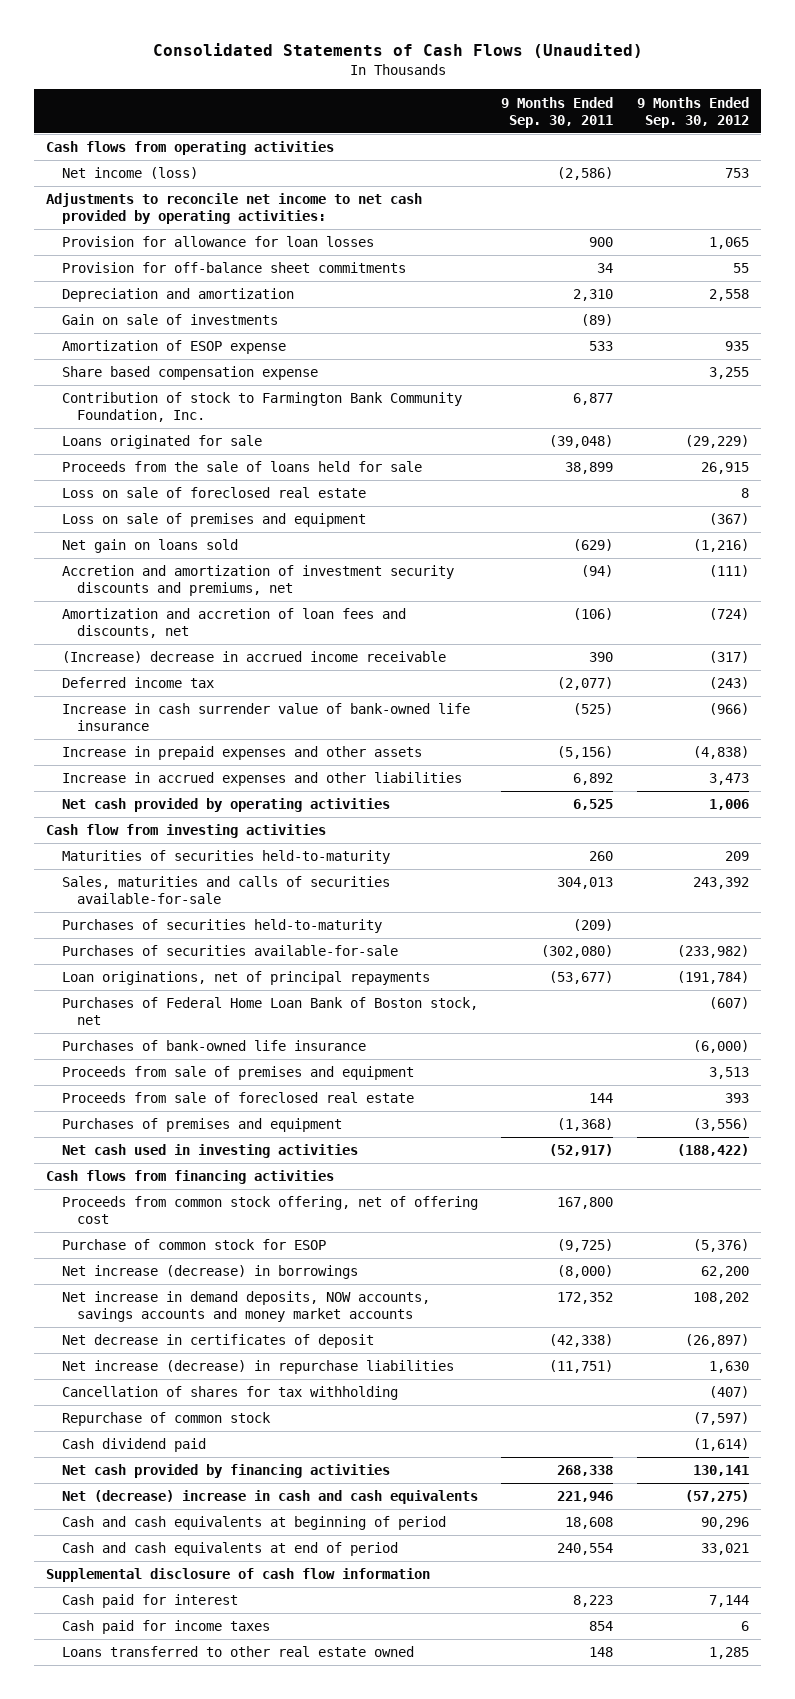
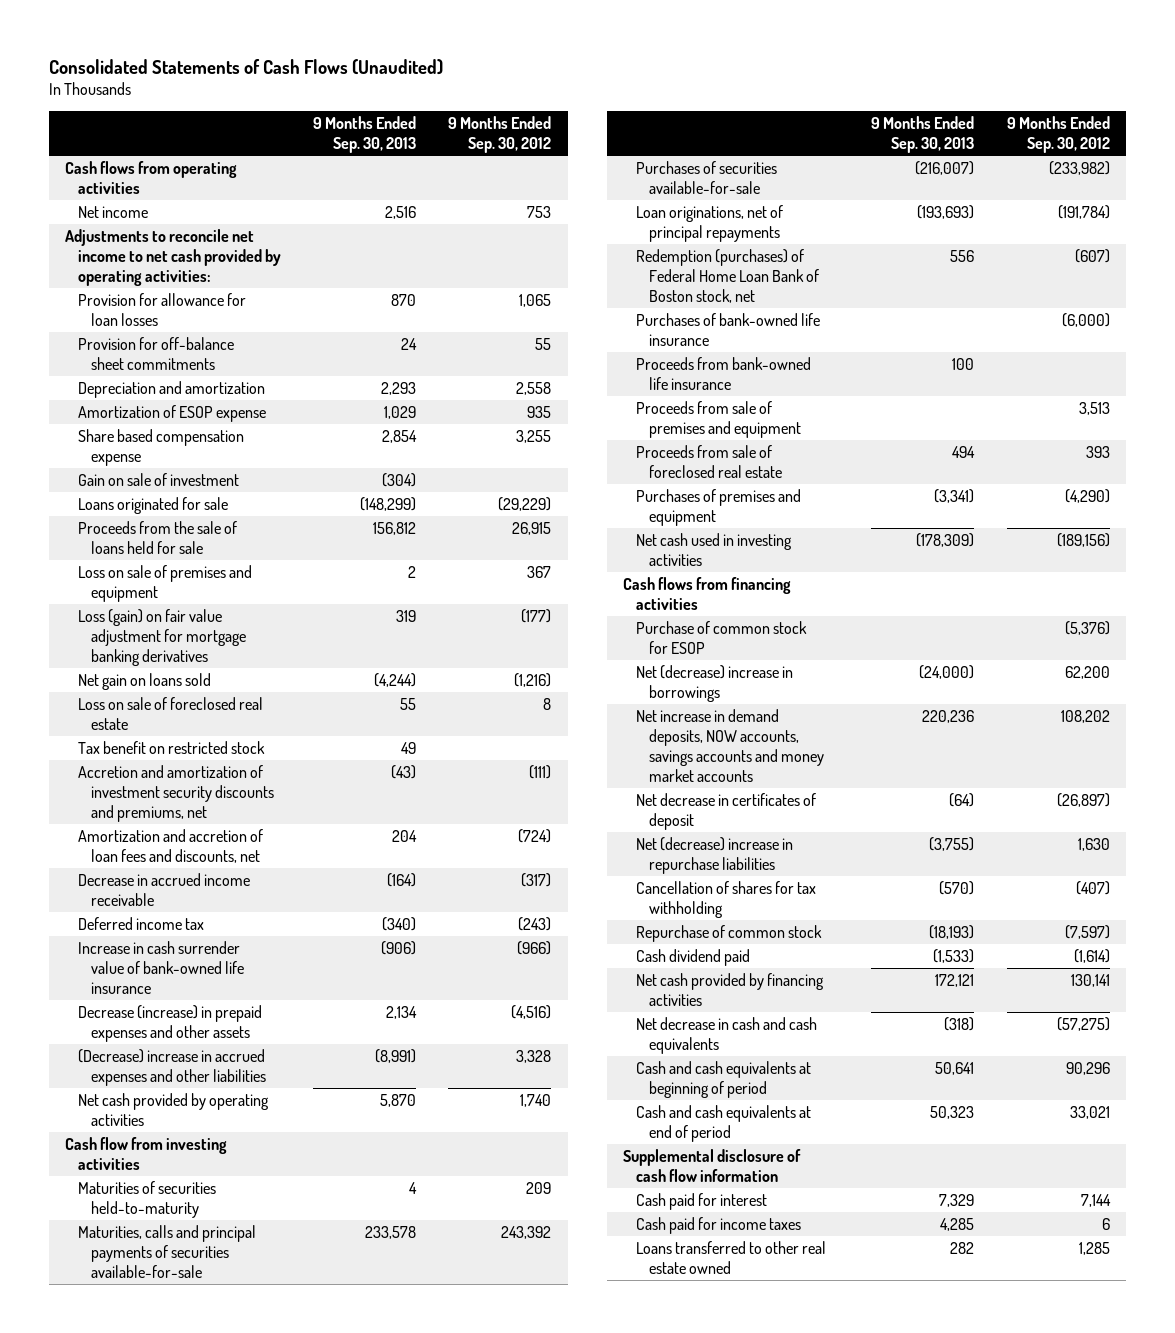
[501,96,614,128] 9 Months Ended Sep. 30, 2011 -> none
none -> [313,115,417,154] 9 Months Ended Sep. 30, 2013
[61,167,198,180] Net income (loss) -> [77,205,148,218] Net income
[61,314,278,326] Gain on sale of investments -> none
[61,392,462,423] Contribution of stock to Farmington Bank Community Foundation, Inc. -> none
none -> [77,472,239,486] Gain on sale of investment
[708,513,749,526] (367) -> [527,565,552,578] 367
none -> [77,608,246,666] Loss (gain) on fair value adjustment for mortgage banking derivatives
[61,487,366,499] Loss on sale of foreclosed real estate -> [77,696,263,730] Loss on sale of foreclosed real estate
none -> [77,740,265,754] Tax benefit on restricted stock
[61,651,446,664] (Increase) decrease in accrued income receivable -> [77,872,250,906] Decrease in accrued income receivable
[61,746,422,761] Increase in prepaid expenses and other assets -> [77,1004,262,1042] Decrease (increase) in prepaid expenses and other assets
[692,746,749,760] (4,838) -> [511,1004,552,1019] (4,516)
[61,772,462,787] Increase in accrued expenses and other liabilities -> [77,1048,266,1086] (Decrease) increase in accrued expenses and other liabilities
[708,773,749,786] 3,473 -> [516,1049,552,1063] 3,328
[708,799,749,811] 1,006 -> [520,1093,552,1107] 1,740
[61,919,382,934] Purchases of securities held-to-maturity -> none
[61,876,390,905] Sales, maturities and calls of securities available-for-sale -> [77,1224,256,1278] Maturities, calls and principal payments of securities available-for-sale
[61,997,478,1026] Purchases of Federal Home Loan Bank of Boston stock, net -> [636,248,819,303] Redemption (purchases) of Federal Home Loan Bank of Boston stock, net
none -> [636,356,812,390] Proceeds from bank-owned life insurance
[692,1118,749,1132] (3,556) -> [1064,488,1110,503] (4,290)
[676,1144,749,1157] (188,422) -> [1056,532,1110,547] (189,156)
[61,1196,478,1225] Proceeds from common stock offering, net of offering cost -> none
[61,1265,358,1280] Net increase (decrease) in borrowings -> [636,664,794,702] Net (decrease) increase in borrowings
[61,1360,454,1375] Net increase (decrease) in repurchase liabilities -> [636,836,794,874] Net (decrease) increase in repurchase liabilities
[61,1490,478,1505] Net (decrease) increase in cash and cash equivalents -> [636,1016,818,1054] Net decrease in cash and cash equivalents

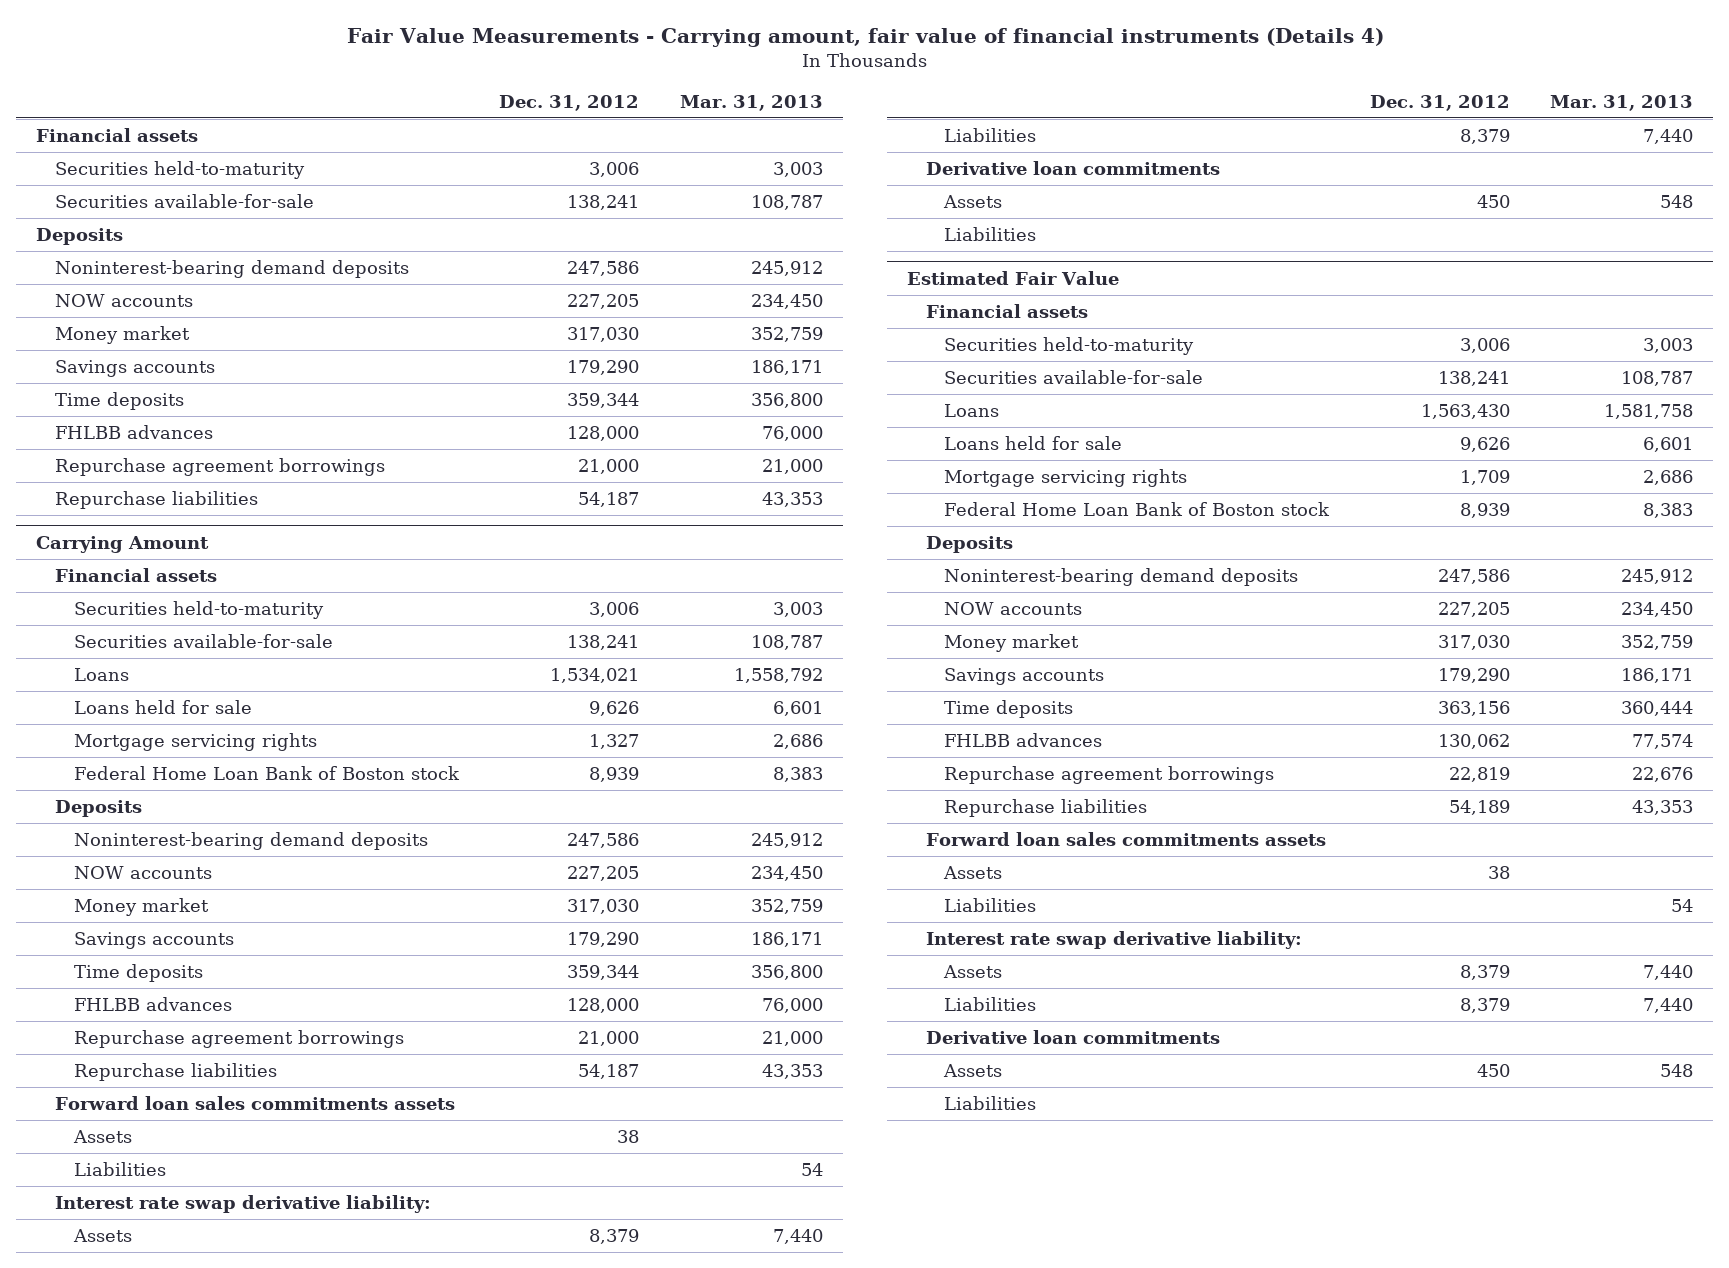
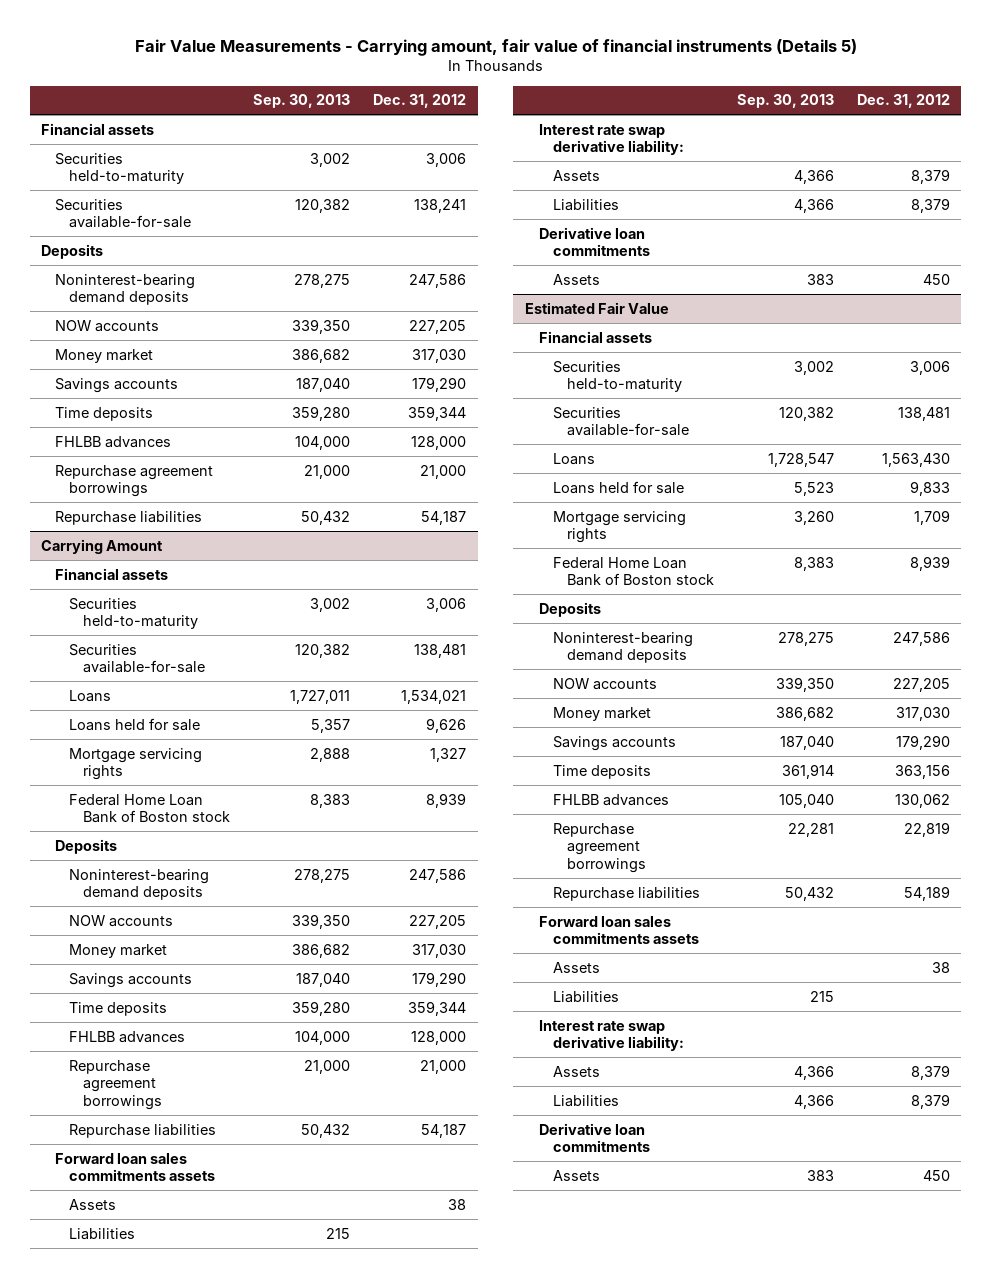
[346,28,1384,48] Fair Value Measurements - Carrying amount, fair value of financial instruments (Details 4) -> [134,38,857,56] Fair Value Measurements - Carrying amount, fair value of financial instruments (Details 5)
[679,94,823,111] Mar. 31, 2013 -> none
none -> [253,94,351,109] Sep. 30, 2013
[567,634,640,650] 138,241 -> [414,643,467,658] 138,481
[944,226,1037,241] Liabilities -> none
[1437,370,1510,386] 138,241 -> [897,406,950,421] 138,481
[1459,436,1510,452] 9,626 -> [909,480,950,496] 9,833
[944,1095,1037,1110] Liabilities -> none

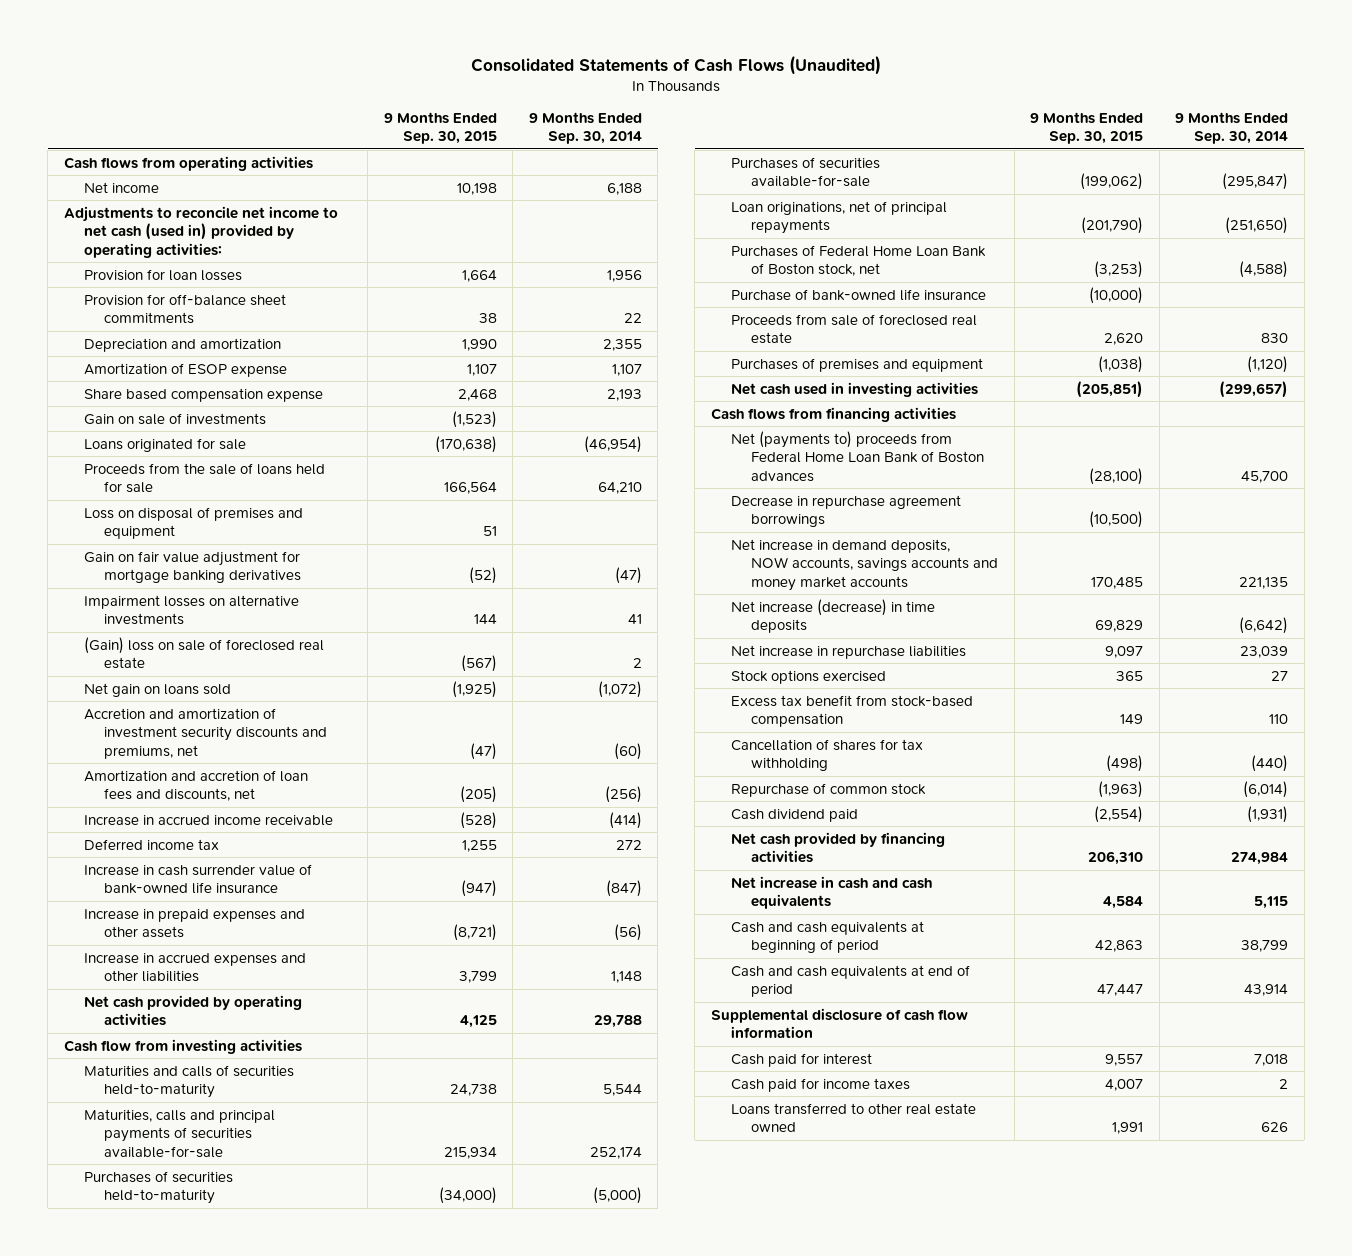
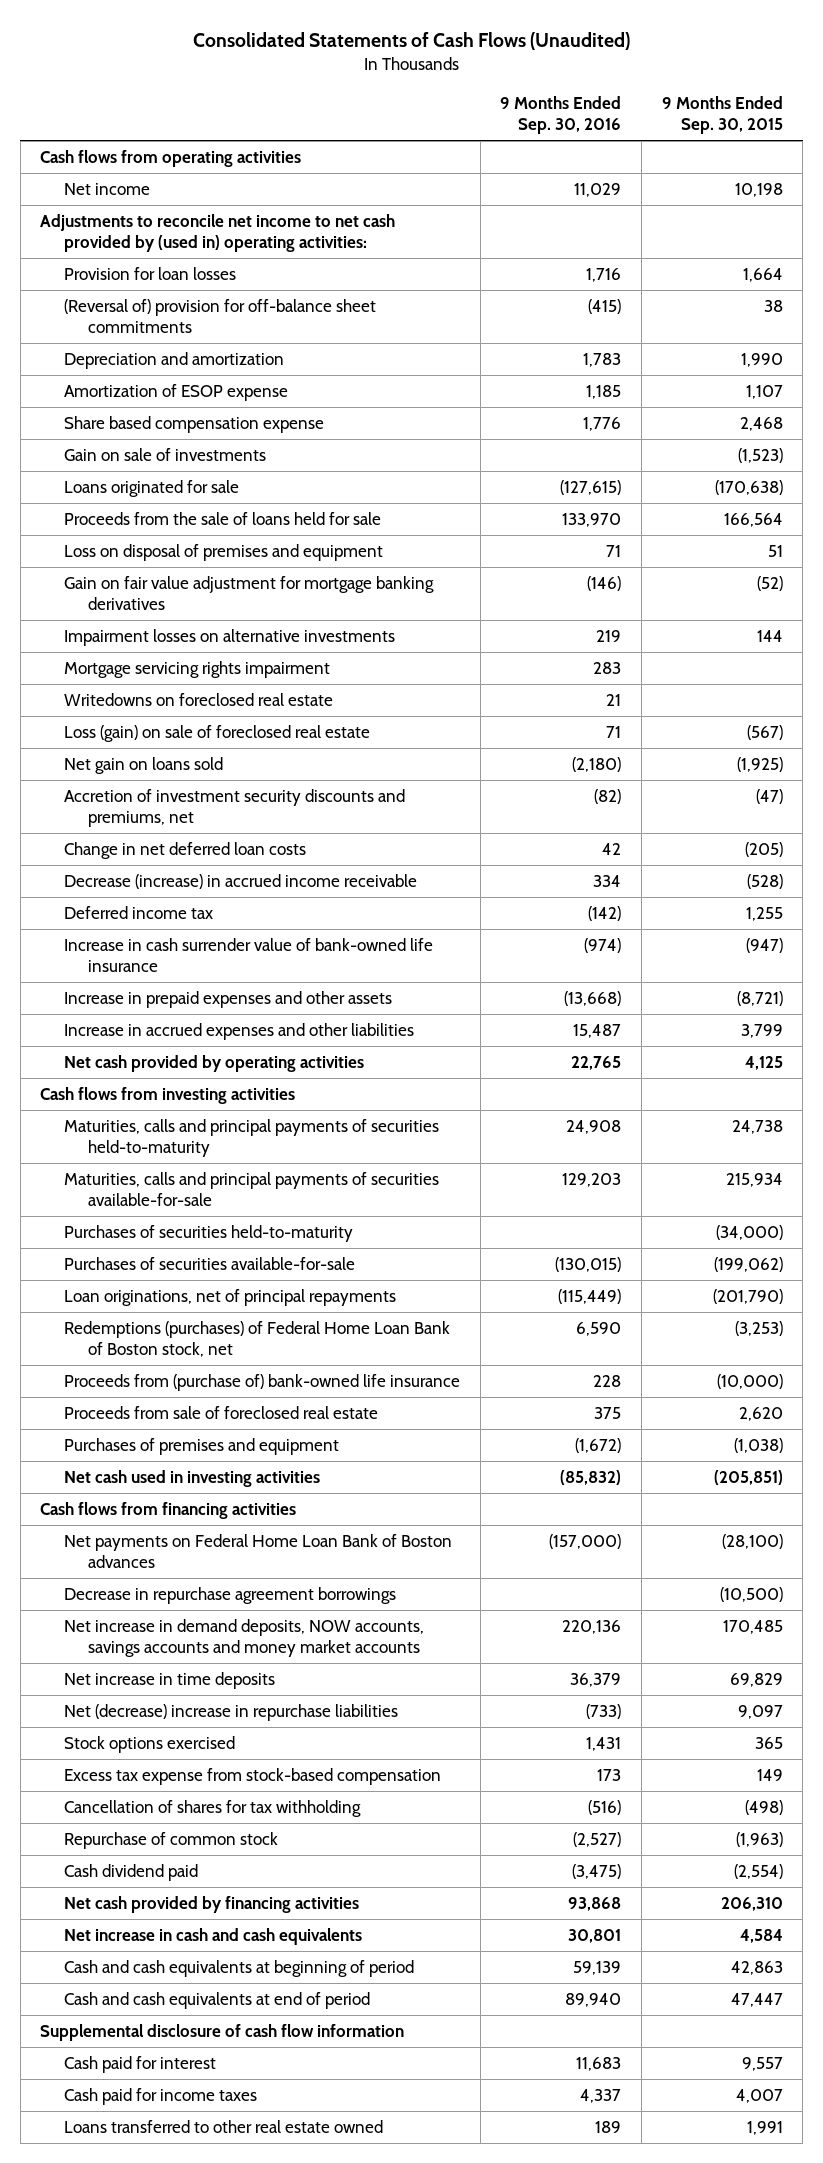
[528,111,642,145] 9 Months Ended Sep. 30, 2014 -> none
none -> [500,95,622,135] 9 Months Ended Sep. 30, 2016
[63,205,338,258] Adjustments to reconcile net income to net cash (used in) provided by operating activities: -> [40,213,396,253] Adjustments to reconcile net income to net cash provided by (used in) operating activities:
[84,293,287,325] Provision for off-balance sheet commitments -> [64,298,377,334] (Reversal of) provision for off-balance sheet commitments
none -> [64,660,331,678] Mortgage servicing rights impairment
none -> [64,692,334,706] Writedowns on foreclosed real estate
[84,636,325,670] (Gain) loss on sale of foreclosed real estate -> [64,724,371,742] Loss (gain) on sale of foreclosed real estate
[84,707,328,759] Accretion and amortization of investment security discounts and premiums, net -> [64,788,406,828] Accretion of investment security discounts and premiums, net
[84,769,309,802] Amortization and accretion of loan fees and discounts, net -> [64,841,307,859] Change in net deferred loan costs
[84,814,334,826] Increase in accrued income receivable -> [64,873,418,889] Decrease (increase) in accrued income receivable
[63,1038,302,1054] Cash flow from investing activities -> [40,1086,296,1104] Cash flows from investing activities
[84,1064,295,1099] Maturities and calls of securities held-to-maturity -> [64,1118,440,1158] Maturities, calls and principal payments of securities held-to-maturity
[730,244,986,277] Purchases of Federal Home Loan Bank of Boston stock, net -> [64,1320,451,1358] Redemptions (purchases) of Federal Home Loan Bank of Boston stock, net
[730,288,986,301] Purchase of bank-owned life insurance -> [64,1373,461,1391] Proceeds from (purchase of) bank-owned life insurance
[730,430,985,482] Net (payments to) proceeds from Federal Home Loan Bank of Boston advances -> [64,1533,453,1569] Net payments on Federal Home Loan Bank of Boston advances
[730,598,935,634] Net increase (decrease) in time deposits -> [64,1671,276,1689] Net increase in time deposits
[730,644,966,659] Net increase in repurchase liabilities -> [64,1703,399,1721] Net (decrease) increase in repurchase liabilities
[730,694,973,728] Excess tax benefit from stock-based compensation -> [64,1767,442,1785] Excess tax expense from stock-based compensation

